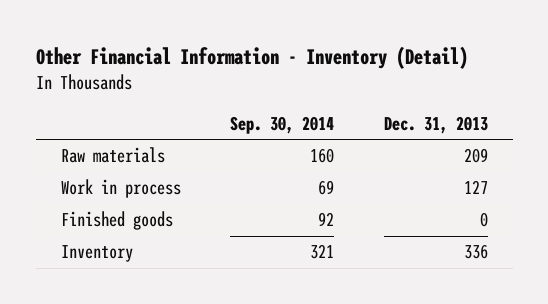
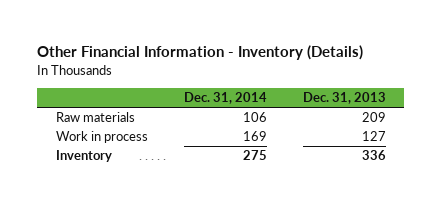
[35,46,468,70] Other Financial Information - Inventory (Detail) -> [37,45,364,61] Other Financial Information - Inventory (Details)
[230,115,335,134] Sep. 30, 2014 -> none
none -> [183,91,267,104] Dec. 31, 2014
[60,211,173,231] Finished goods -> none

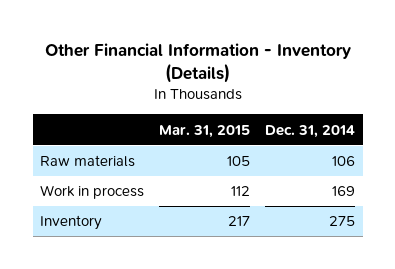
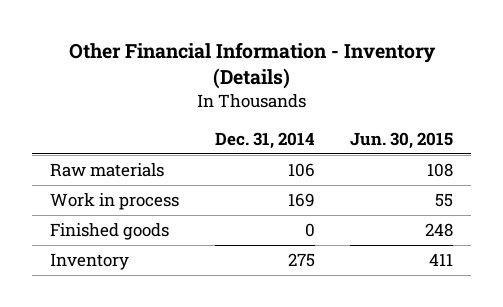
[159,124,251,138] Mar. 31, 2015 -> none
none -> [350,131,454,149] Jun. 30, 2015
none -> [49,223,169,241] Finished goods

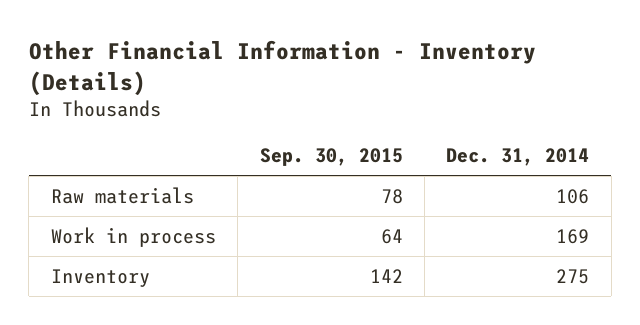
[350,131,454,149] Jun. 30, 2015 -> none
none -> [259,148,403,167] Sep. 30, 2015
[49,223,169,241] Finished goods -> none

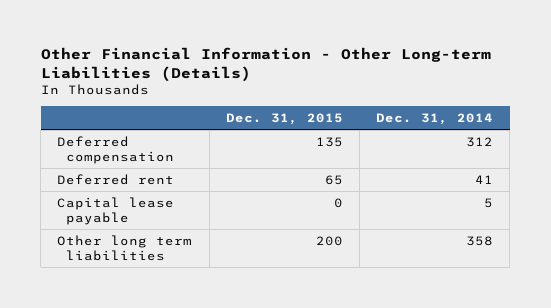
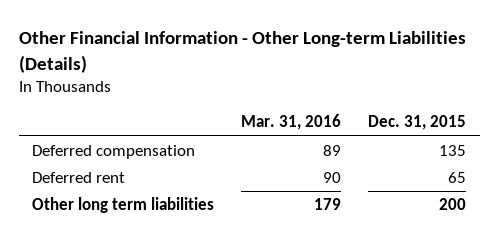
[376,113,494,126] Dec. 31, 2014 -> none
none -> [241,114,342,131] Mar. 31, 2016
[57,196,175,225] Capital lease payable -> none

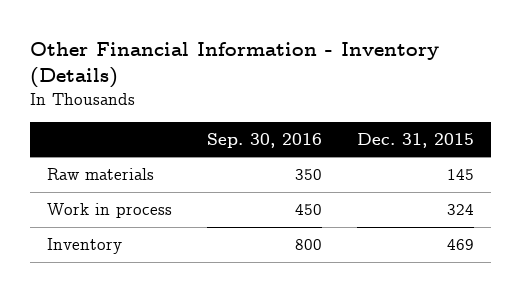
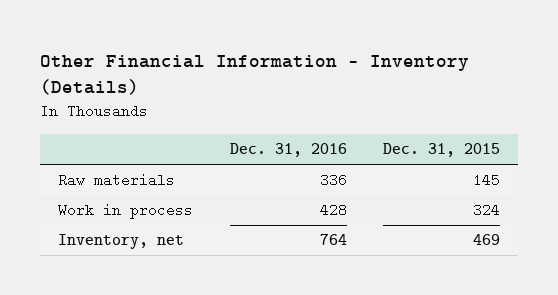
[207,132,323,148] Sep. 30, 2016 -> none
none -> [229,143,347,158] Dec. 31, 2016
[47,238,123,255] Inventory -> [58,234,185,250] Inventory, net

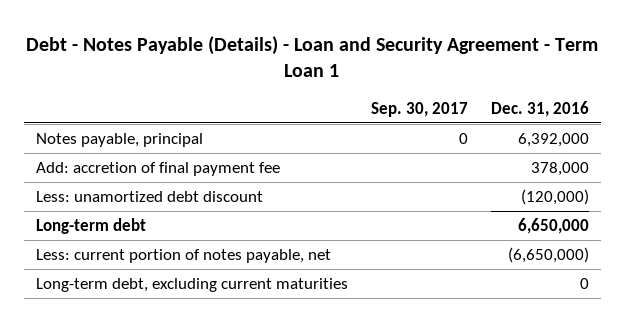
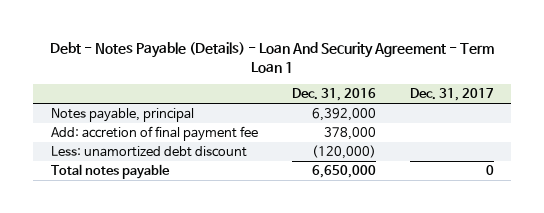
[26,35,599,77] Debt - Notes Payable (Details) - Loan and Security Agreement - Term Loan 1 -> [50,41,495,73] Debt - Notes Payable (Details) - Loan And Security Agreement - Term Loan 1
[370,101,468,117] Sep. 30, 2017 -> none
none -> [409,88,494,102] Dec. 31, 2017
[35,248,331,263] Less: current portion of notes payable, net -> none
[35,277,348,292] Long-term debt, excluding current maturities -> none
[35,217,146,234] Long-term debt -> [50,164,170,180] Total notes payable

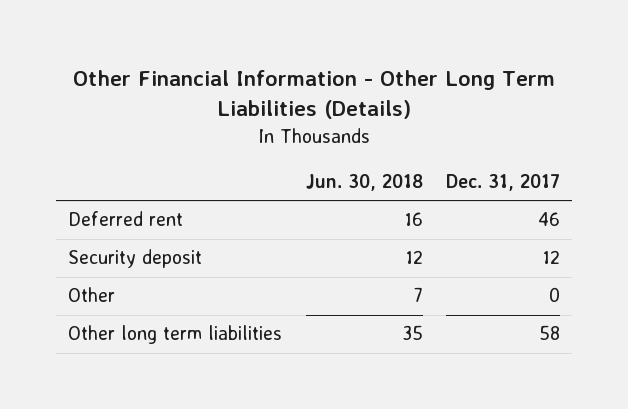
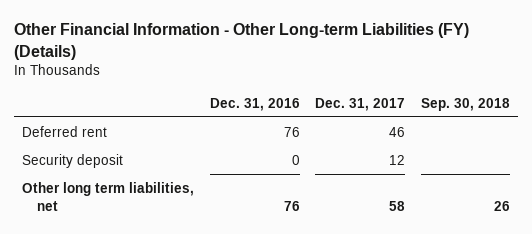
[73,70,556,120] Other Financial Information - Other Long Term Liabilities (Details) -> [14,23,470,60] Other Financial Information - Other Long-term Liabilities (FY) (Details)
[305,173,423,191] Jun. 30, 2018 -> none
none -> [209,97,300,111] Dec. 31, 2016
none -> [421,97,511,111] Sep. 30, 2018
[67,287,115,303] Other -> none
[67,325,282,345] Other long term liabilities -> [22,181,195,211] Other long term liabilities, net

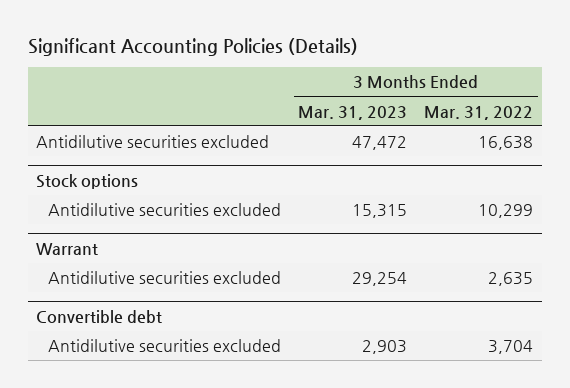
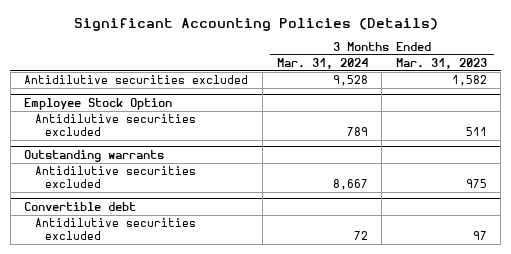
[424,105,534,120] Mar. 31, 2022 -> none
none -> [276,58,368,70] Mar. 31, 2024
[352,136,408,151] 47,472 -> [451,75,487,87] 1,582
[36,173,139,189] Stock options -> [24,97,173,110] Employee Stock Option
[352,204,408,219] 15,315 -> [465,127,487,137] 511
[36,242,99,255] Warrant -> [24,149,165,162] Outstanding warrants
[352,272,408,287] 29,254 -> [465,179,487,189] 975
[362,340,408,355] 2,903 -> [472,231,487,241] 97

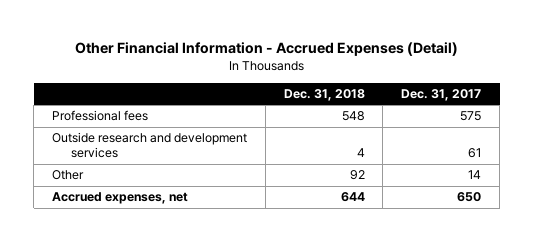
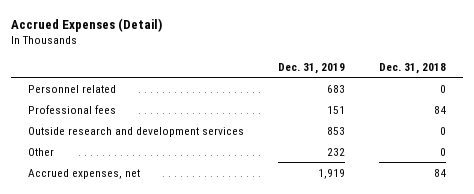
[74,42,458,57] Other Financial Information - Accrued Expenses (Detail) -> [11,18,163,33] Accrued Expenses (Detail)
[401,88,482,101] Dec. 31, 2017 -> none
none -> [278,62,346,74] Dec. 31, 2019
none -> [28,84,117,93] Personnel related
[341,111,365,122] 548 -> [434,105,447,114] 84
[356,148,365,158] 4 -> [440,126,447,135] 0
[349,170,365,181] 92 -> [440,147,447,156] 0
[340,192,365,203] 644 -> [434,168,447,177] 84

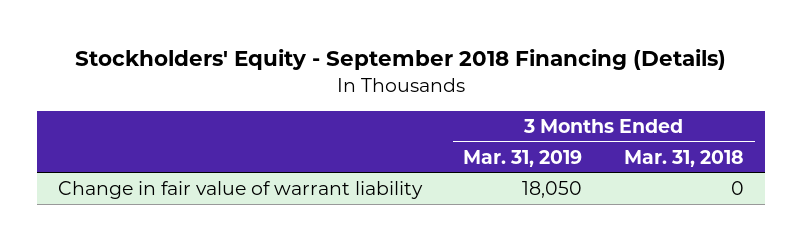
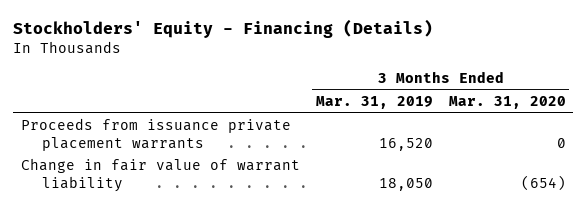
[74,49,726,71] Stockholders' Equity - September 2018 Financing (Details) -> [12,19,433,39] Stockholders' Equity - Financing (Details)
[624,149,745,167] Mar. 31, 2018 -> none
none -> [448,96,566,110] Mar. 31, 2020
none -> [20,118,291,151] Proceeds from issuance private placement warrants

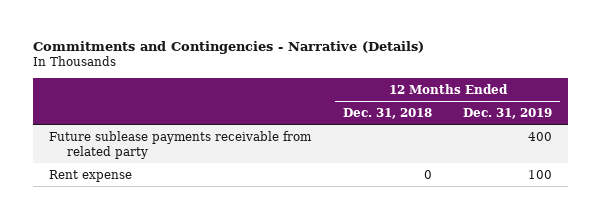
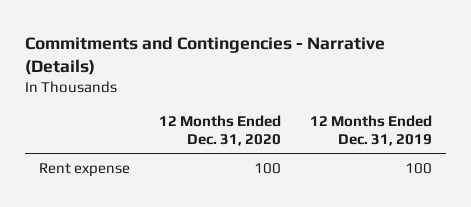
[342,107,432,119] Dec. 31, 2018 -> none
none -> [159,115,282,147] 12 Months Ended Dec. 31, 2020
[48,130,312,159] Future sublease payments receivable from related party -> none

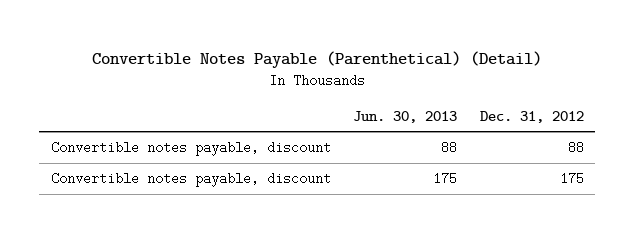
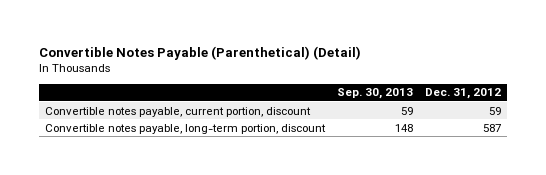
[353,110,458,123] Jun. 30, 2013 -> none
none -> [337,88,414,100] Sep. 30, 2013
[50,141,331,157] Convertible notes payable, discount -> [45,106,312,117] Convertible notes payable, current portion, discount
[567,141,584,155] 88 -> [488,106,501,115] 59
[50,172,331,188] Convertible notes payable, discount -> [45,123,327,134] Convertible notes payable, long-term portion, discount
[559,172,584,186] 175 -> [482,123,501,132] 587

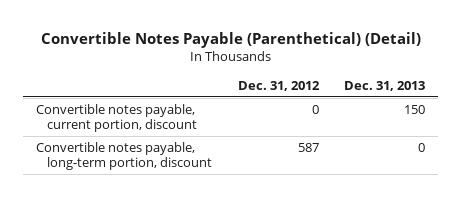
[337,88,414,100] Sep. 30, 2013 -> none
none -> [344,81,426,92] Dec. 31, 2013
[488,106,501,115] 59 -> [311,104,319,114] 0

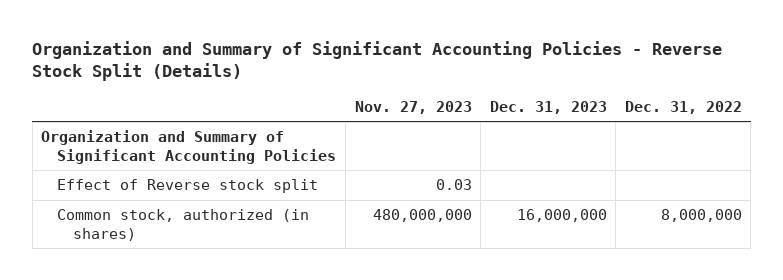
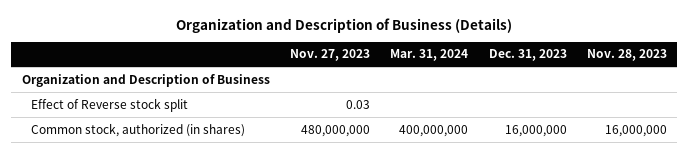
[32,40,723,82] Organization and Summary of Significant Accounting Policies - Reverse Stock Split (Details) -> [176,17,513,33] Organization and Description of Business (Details)
[624,100,742,114] Dec. 31, 2022 -> none
none -> [390,49,469,62] Mar. 31, 2024
none -> [587,49,668,62] Nov. 28, 2023
[41,130,337,164] Organization and Summary of Significant Accounting Policies -> [21,73,270,87] Organization and Description of Business

